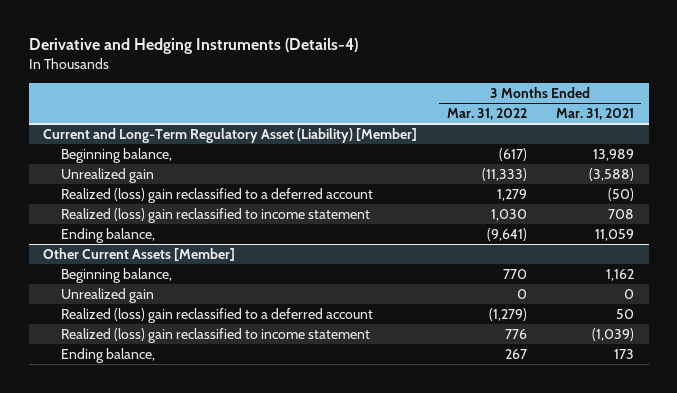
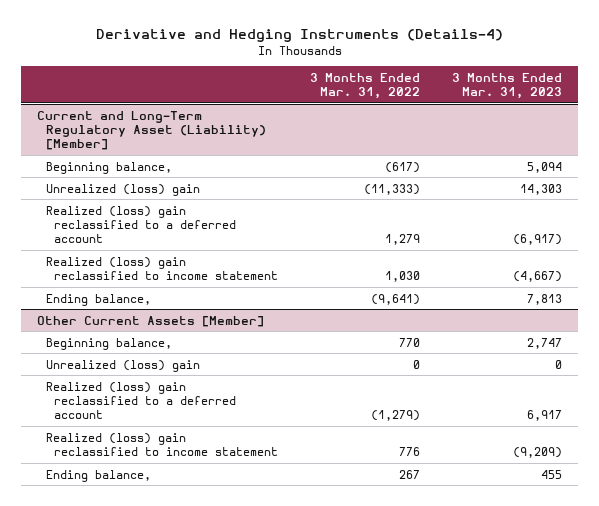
[555,108,634,121] Mar. 31, 2021 -> none
none -> [451,72,562,99] 3 Months Ended Mar. 31, 2023
[60,167,154,183] Unrealized gain -> [45,183,200,196] Unrealized (loss) gain
[60,287,154,303] Unrealized gain -> [45,359,200,372] Unrealized (loss) gain

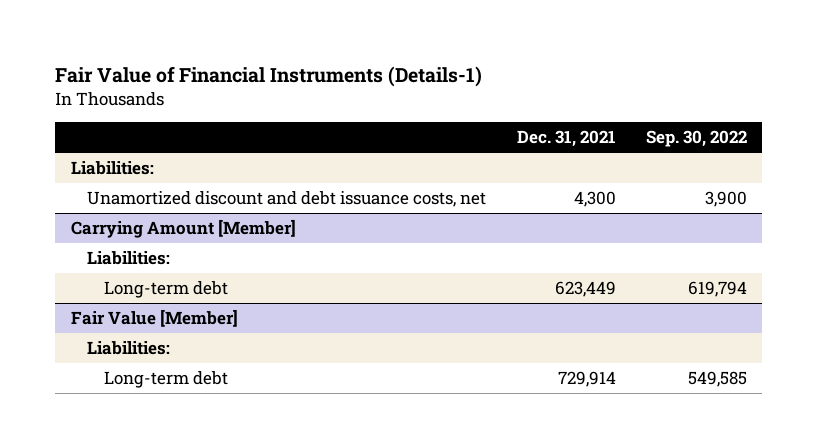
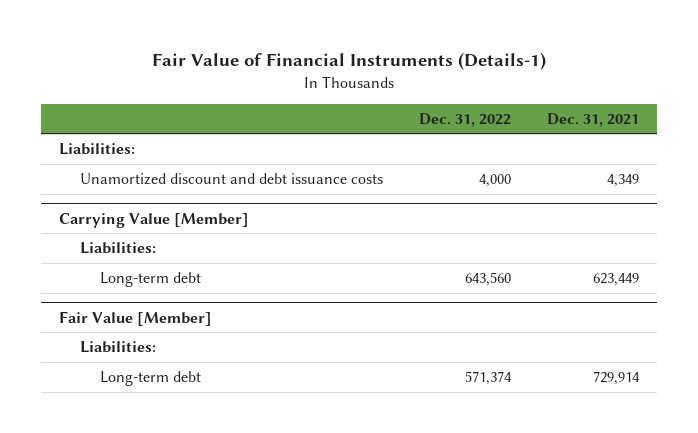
[645,130,747,148] Sep. 30, 2022 -> none
none -> [418,112,511,127] Dec. 31, 2022
[87,191,487,208] Unamortized discount and debt issuance costs, net -> [79,173,383,186] Unamortized discount and debt issuance costs
[573,191,616,208] 4,300 -> [606,174,639,188] 4,349
[70,219,296,239] Carrying Amount [Member] -> [59,212,250,228] Carrying Value [Member]

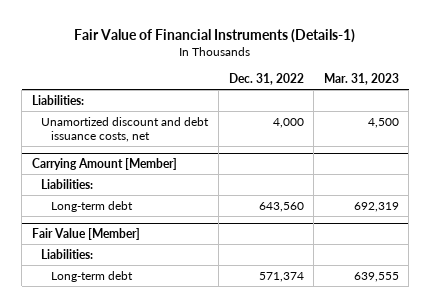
[546,112,639,127] Dec. 31, 2021 -> none
none -> [323,72,399,85] Mar. 31, 2023
[79,173,383,186] Unamortized discount and debt issuance costs -> [41,116,210,143] Unamortized discount and debt issuance costs, net
[59,212,250,228] Carrying Value [Member] -> [31,157,177,170] Carrying Amount [Member]

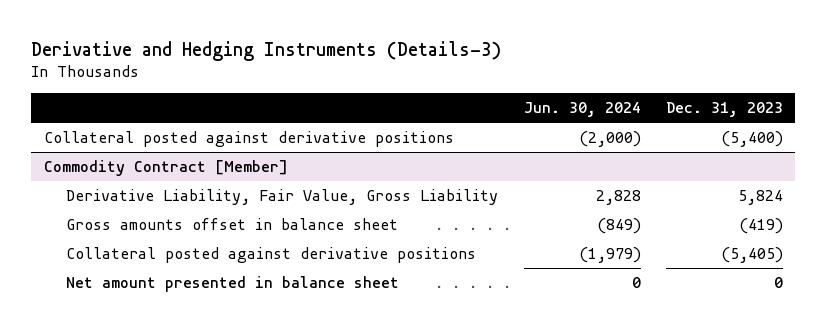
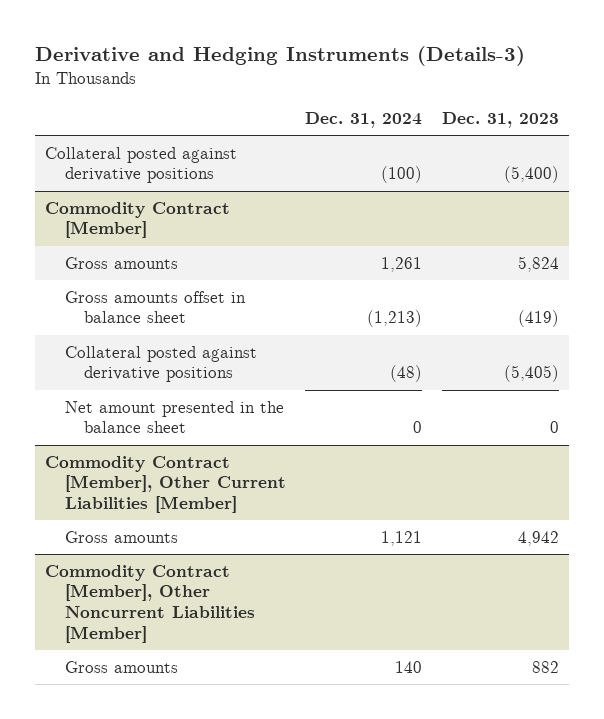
[523,102,641,118] Jun. 30, 2024 -> none
none -> [305,111,423,128] Dec. 31, 2024
[66,188,499,205] Derivative Liability, Fair Value, Gross Liability -> [64,256,178,269] Gross amounts
[66,275,400,292] Net amount presented in balance sheet -> [64,400,284,434] Net amount presented in the balance sheet
none -> [44,455,286,514] Commodity Contract [Member], Other Current Liabilities [Member]
none -> [64,530,178,543] Gross amounts
none -> [44,564,255,643] Commodity Contract [Member], Other Noncurrent Liabilities [Member]
none -> [64,660,178,673] Gross amounts

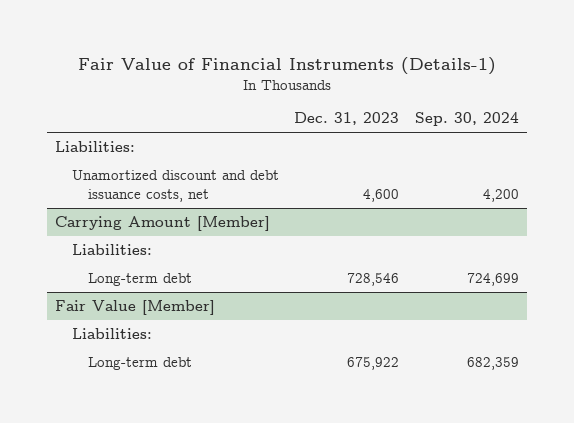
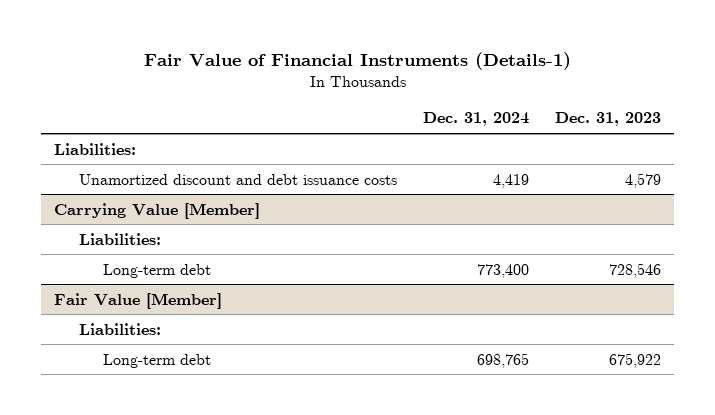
[414,112,519,127] Sep. 30, 2024 -> none
none -> [422,112,529,127] Dec. 31, 2024
[71,170,279,202] Unamortized discount and debt issuance costs, net -> [78,173,397,185] Unamortized discount and debt issuance costs
[363,188,400,202] 4,600 -> [624,172,661,188] 4,579
[55,216,271,232] Carrying Amount [Member] -> [54,202,261,219] Carrying Value [Member]

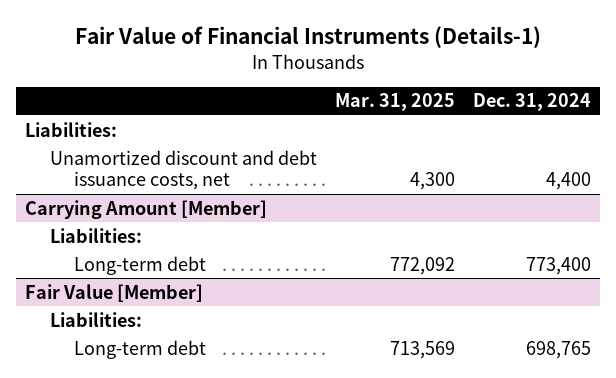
[554,112,661,127] Dec. 31, 2023 -> none
none -> [334,93,455,112] Mar. 31, 2025
[78,173,397,185] Unamortized discount and debt issuance costs -> [49,149,317,191] Unamortized discount and debt issuance costs, net
[492,173,529,188] 4,419 -> [546,172,592,191] 4,400
[54,202,261,219] Carrying Value [Member] -> [25,199,268,219] Carrying Amount [Member]

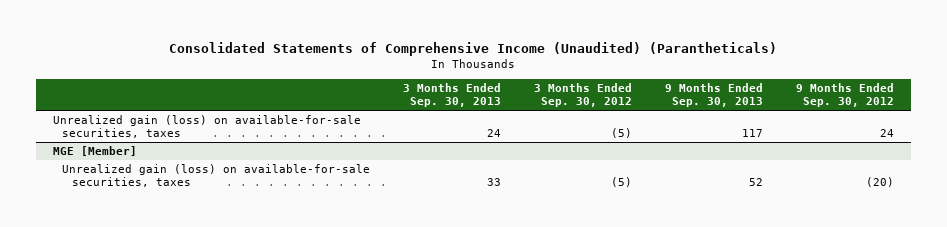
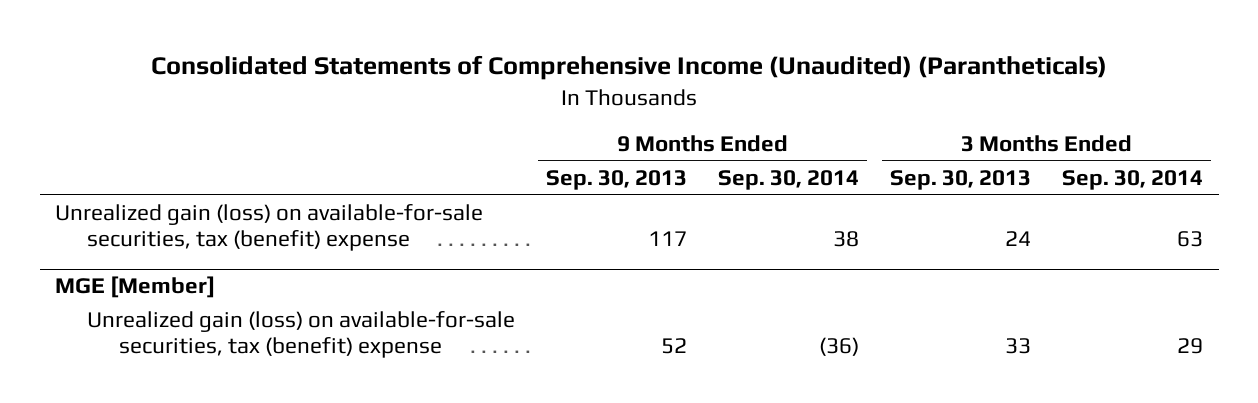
[534,83,633,108] 3 Months Ended Sep. 30, 2012 -> none
[796,83,895,108] 9 Months Ended Sep. 30, 2012 -> none
none -> [718,169,860,190] Sep. 30, 2014
none -> [1062,169,1204,190] Sep. 30, 2014
[52,115,361,139] Unrealized gain (loss) on available-for-sale securities, taxes -> [55,204,484,252] Unrealized gain (loss) on available-for-sale securities, tax (benefit) expense
[62,164,371,188] Unrealized gain (loss) on available-for-sale securities, taxes -> [87,311,516,359] Unrealized gain (loss) on available-for-sale securities, tax (benefit) expense

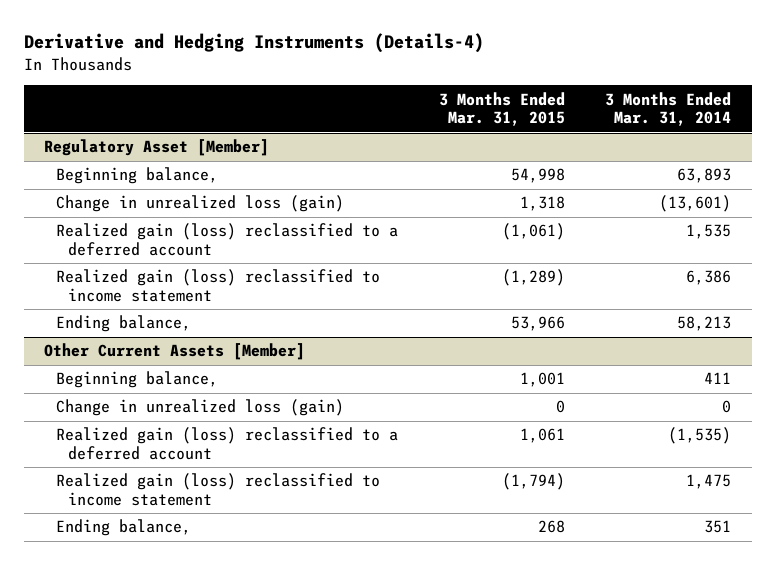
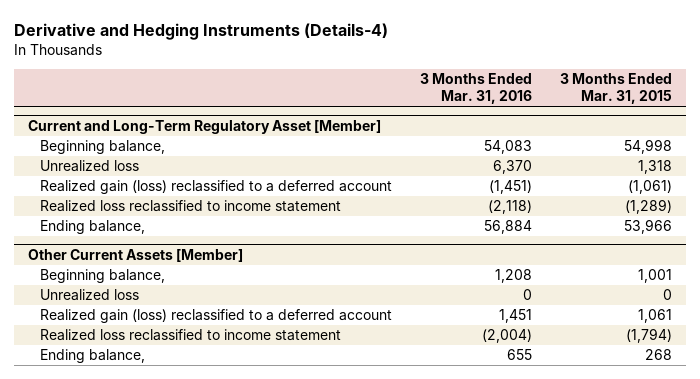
[605,91,732,127] 3 Months Ended Mar. 31, 2014 -> none
none -> [420,72,533,104] 3 Months Ended Mar. 31, 2016
[43,139,269,157] Regulatory Asset [Member] -> [28,119,382,134] Current and Long-Term Regulatory Asset [Member]
[56,195,345,213] Change in unrealized loss (gain) -> [40,160,140,173] Unrealized loss
[56,269,381,303] Realized gain (loss) reclassified to income statement -> [40,200,342,213] Realized loss reclassified to income statement
[56,399,345,417] Change in unrealized loss (gain) -> [40,289,140,302] Unrealized loss
[56,473,381,507] Realized gain (loss) reclassified to income statement -> [40,329,342,342] Realized loss reclassified to income statement

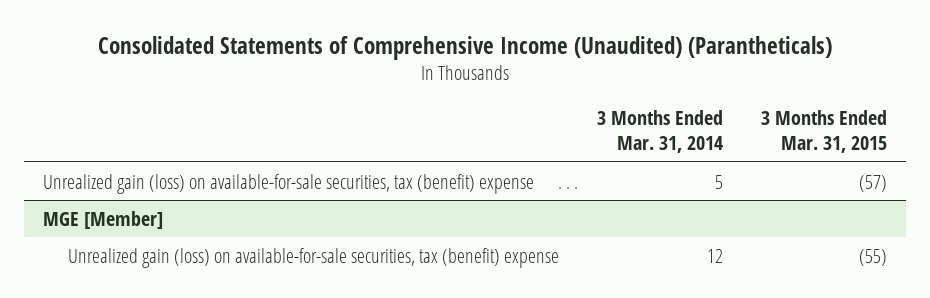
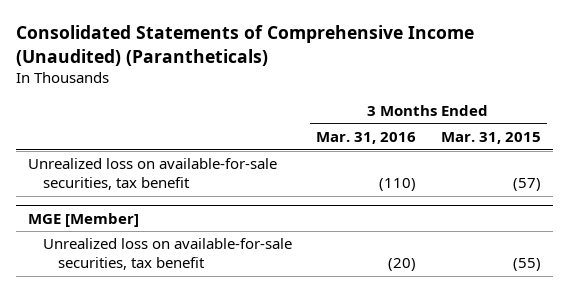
[597,110,724,154] 3 Months Ended Mar. 31, 2014 -> none
none -> [316,132,417,145] Mar. 31, 2016
[42,173,534,194] Unrealized gain (loss) on available-for-sale securities, tax (benefit) expense -> [28,158,278,190] Unrealized loss on available-for-sale securities, tax benefit
[68,247,560,268] Unrealized gain (loss) on available-for-sale securities, tax (benefit) expense -> [42,238,292,270] Unrealized loss on available-for-sale securities, tax benefit

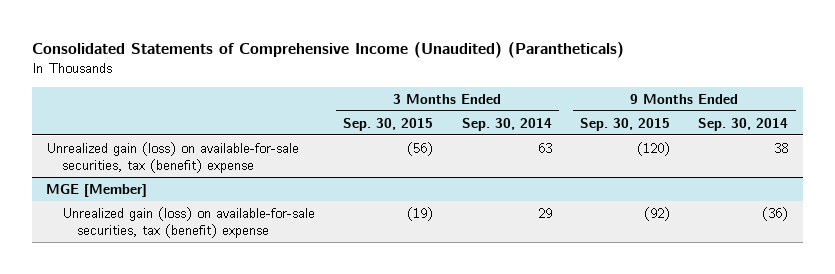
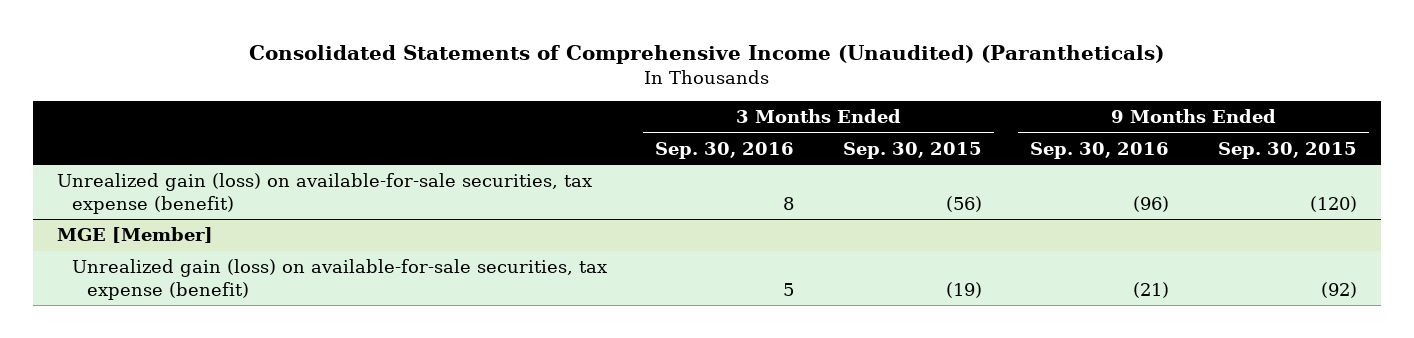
[461,117,552,131] Sep. 30, 2014 -> none
[698,117,789,131] Sep. 30, 2014 -> none
none -> [655,141,795,159] Sep. 30, 2016
none -> [1030,141,1170,159] Sep. 30, 2016
[46,141,300,174] Unrealized gain (loss) on available-for-sale securities, tax (benefit) expense -> [57,173,593,214] Unrealized gain (loss) on available-for-sale securities, tax expense (benefit)
[61,206,315,239] Unrealized gain (loss) on available-for-sale securities, tax (benefit) expense -> [71,259,607,300] Unrealized gain (loss) on available-for-sale securities, tax expense (benefit)

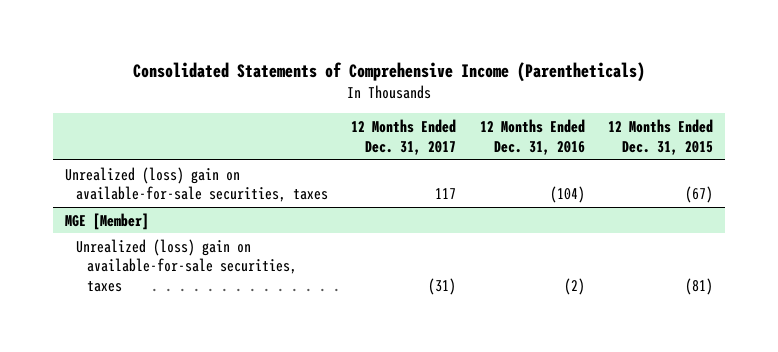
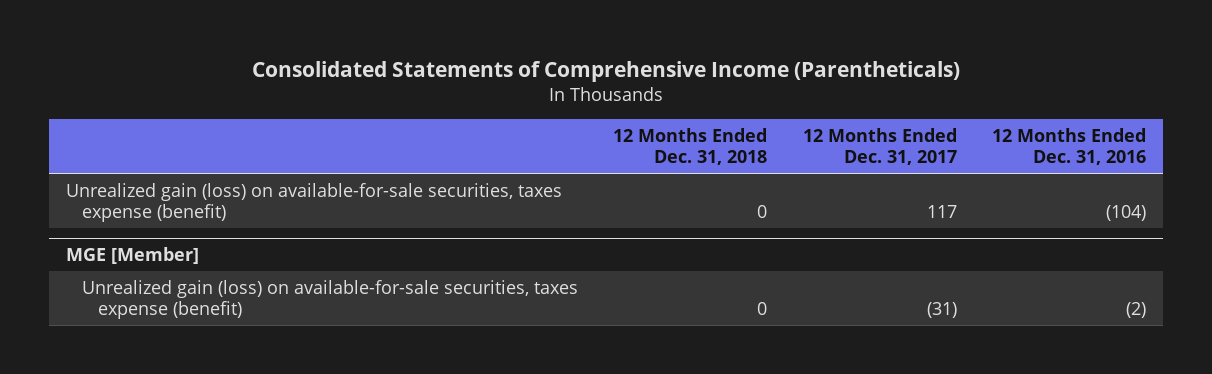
[608,119,714,155] 12 Months Ended Dec. 31, 2015 -> none
none -> [613,127,768,166] 12 Months Ended Dec. 31, 2018
[64,166,328,203] Unrealized (loss) gain on available-for-sale securities, taxes -> [66,182,563,223] Unrealized gain (loss) on available-for-sale securities, taxes expense (benefit)
[75,238,298,293] Unrealized (loss) gain on available-for-sale securities, taxes -> [82,279,579,320] Unrealized gain (loss) on available-for-sale securities, taxes expense (benefit)

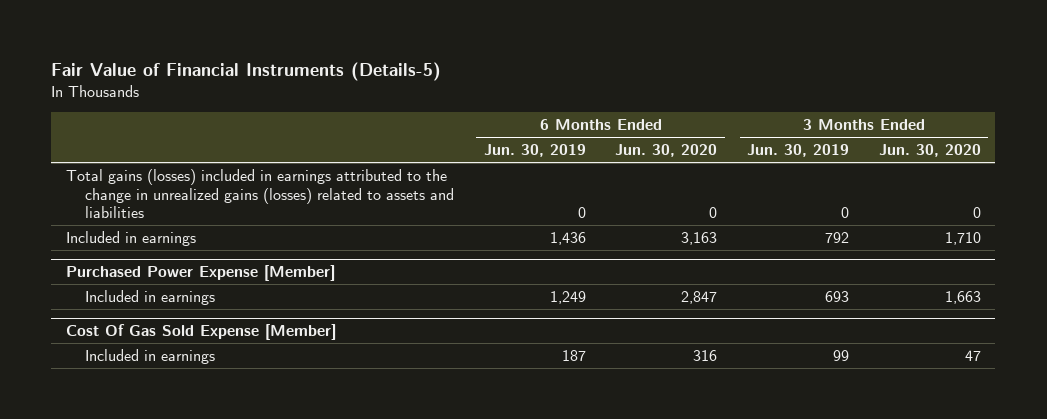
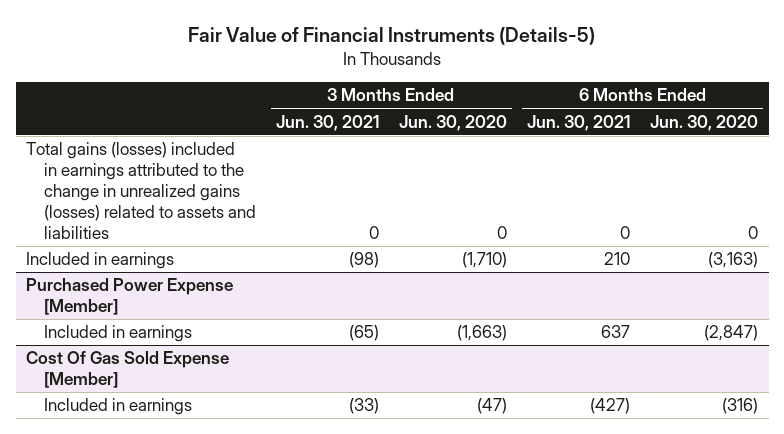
[483,144,586,158] Jun. 30, 2019 -> none
[747,144,850,158] Jun. 30, 2019 -> none
none -> [275,114,379,131] Jun. 30, 2021
none -> [527,114,631,131] Jun. 30, 2021
[681,231,718,245] 3,163 -> [708,252,759,269] (3,163)
[944,231,981,245] 1,710 -> [462,252,508,269] (1,710)
[681,290,718,304] 2,847 -> [704,325,759,342] (2,847)
[944,290,981,304] 1,663 -> [457,325,508,342] (1,663)
[693,349,718,361] 316 -> [722,398,759,415] (316)
[964,349,981,361] 47 -> [477,398,508,415] (47)

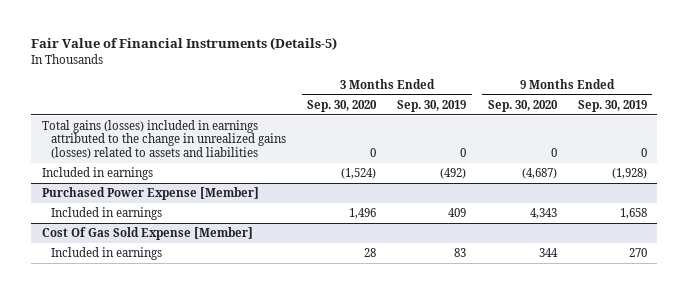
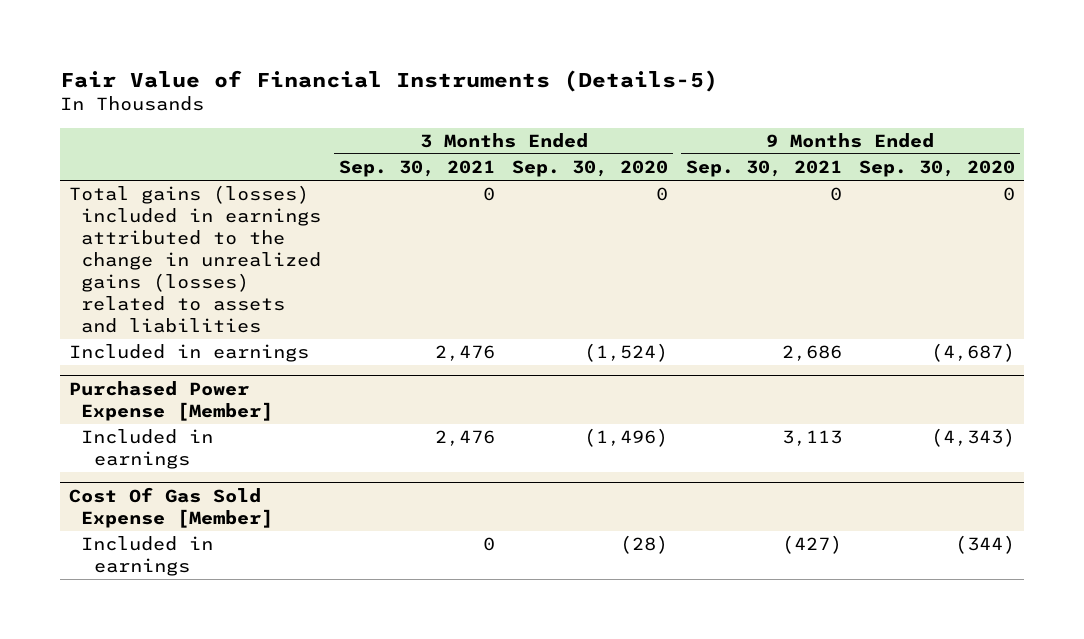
[397,99,467,112] Sep. 30, 2019 -> none
[577,99,647,112] Sep. 30, 2019 -> none
none -> [338,160,495,178] Sep. 30, 2021
none -> [685,160,842,178] Sep. 30, 2021
[349,208,377,220] 1,496 -> [584,428,669,448] (1,496)
[529,208,557,220] 4,343 -> [931,428,1016,448] (4,343)
[364,248,377,258] 28 -> [620,535,669,555] (28)
[538,248,558,258] 344 -> [955,535,1016,555] (344)

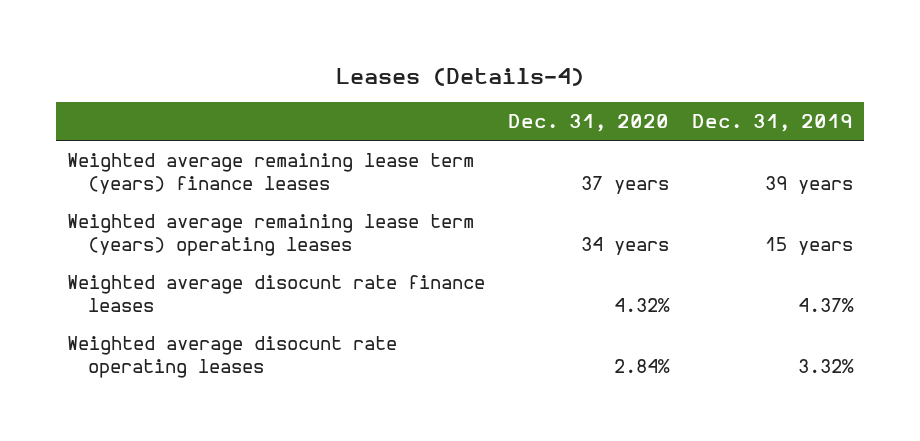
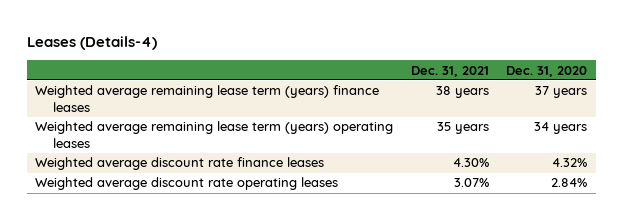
[691,114,853,133] Dec. 31, 2019 -> none
none -> [410,65,489,77] Dec. 31, 2021
[66,274,485,313] Weighted average disocunt rate finance leases -> [35,157,325,171] Weighted average discount rate finance leases
[66,335,397,379] Weighted average disocunt rate operating leases -> [35,177,339,191] Weighted average discount rate operating leases

